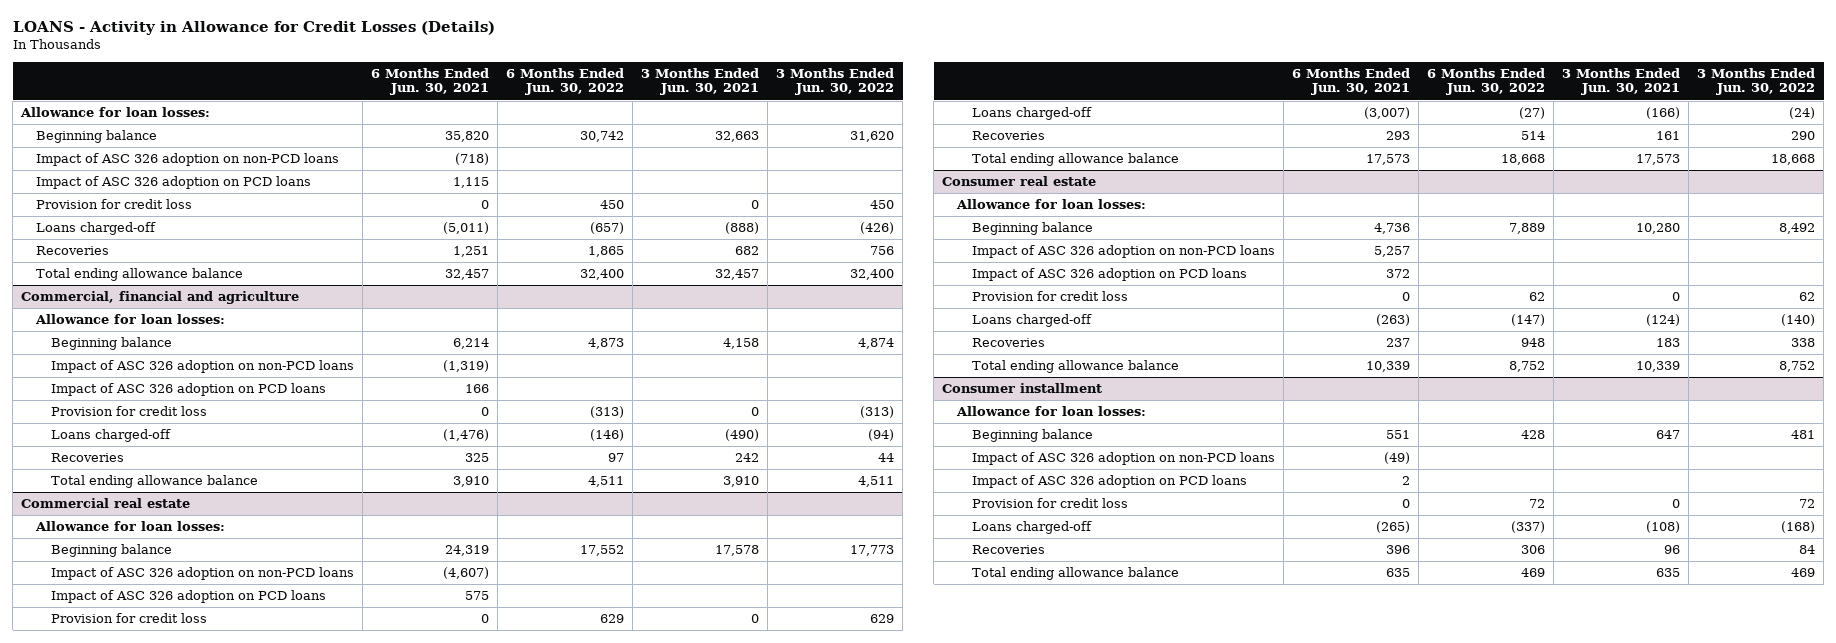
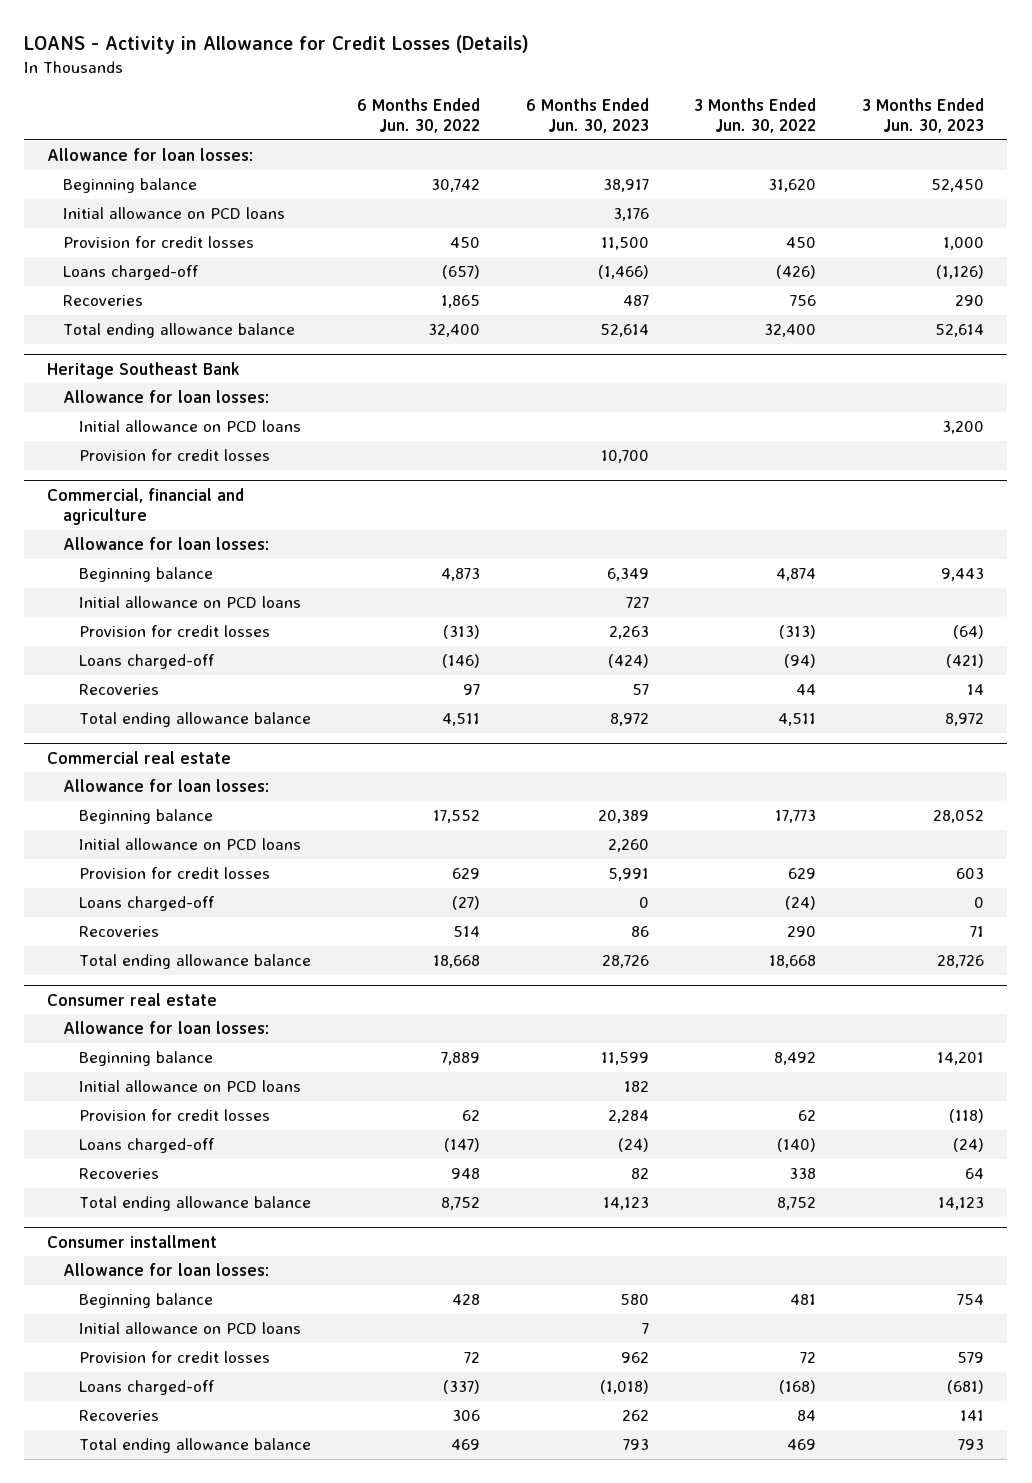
[370,67,489,96] 6 Months Ended Jun. 30, 2021 -> none
[640,67,759,96] 3 Months Ended Jun. 30, 2021 -> none
none -> [525,97,649,134] 6 Months Ended Jun. 30, 2023
none -> [862,97,985,134] 3 Months Ended Jun. 30, 2023
[36,153,340,167] Impact of ASC 326 adoption on non-PCD loans -> none
[36,176,312,190] Impact of ASC 326 adoption on PCD loans -> none
none -> [62,207,285,220] Initial allowance on PCD loans
[36,199,193,210] Provision for credit loss -> [62,236,254,249] Provision for credit losses
none -> [47,361,241,379] Heritage Southeast Bank
none -> [62,390,269,404] Allowance for loan losses:
none -> [78,420,301,433] Initial allowance on PCD loans
none -> [78,449,270,462] Provision for credit losses
[50,360,354,374] Impact of ASC 326 adoption on non-PCD loans -> none
[50,383,326,397] Impact of ASC 326 adoption on PCD loans -> none
none -> [78,596,301,609] Initial allowance on PCD loans
[50,406,207,417] Provision for credit loss -> [78,625,270,638] Provision for credit losses
[50,567,354,581] Impact of ASC 326 adoption on non-PCD loans -> none
[50,590,326,604] Impact of ASC 326 adoption on PCD loans -> none
none -> [78,838,301,851] Initial allowance on PCD loans
[50,613,207,624] Provision for credit loss -> [78,867,270,880] Provision for credit losses
[972,245,1276,259] Impact of ASC 326 adoption on non-PCD loans -> none
[972,268,1248,282] Impact of ASC 326 adoption on PCD loans -> none
none -> [78,1080,301,1093] Initial allowance on PCD loans
[972,291,1129,302] Provision for credit loss -> [78,1109,270,1122] Provision for credit losses
[972,452,1276,466] Impact of ASC 326 adoption on non-PCD loans -> none
[972,475,1248,489] Impact of ASC 326 adoption on PCD loans -> none
none -> [78,1322,301,1335] Initial allowance on PCD loans
[972,498,1129,509] Provision for credit loss -> [78,1351,270,1364] Provision for credit losses

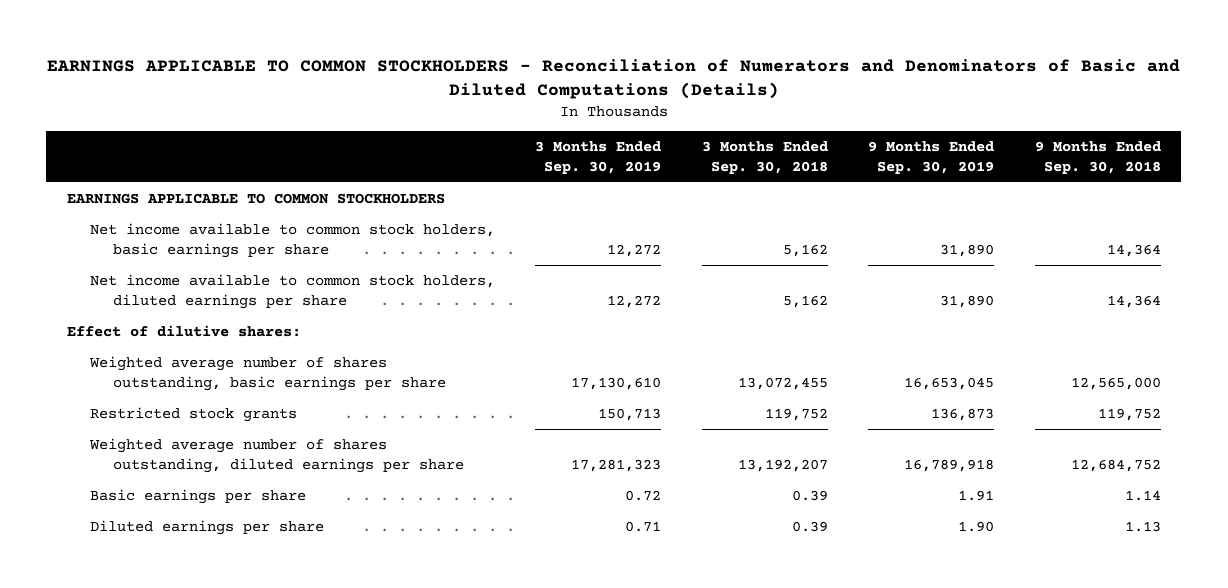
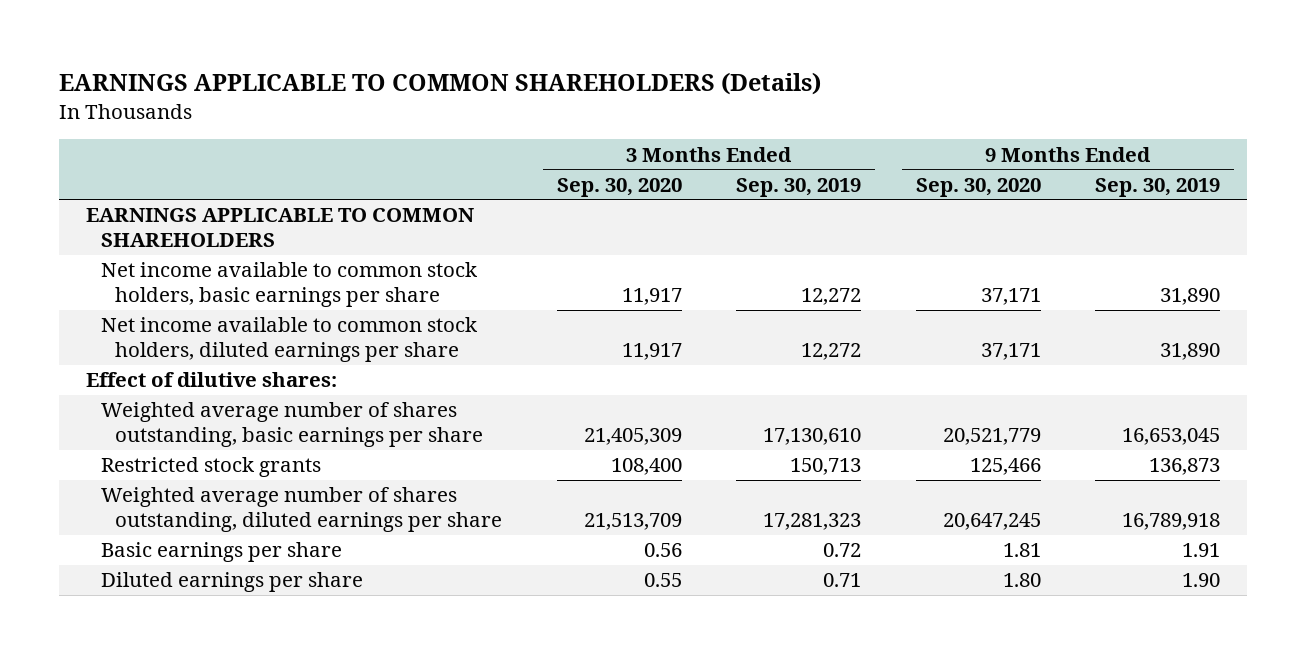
[46,58,1180,99] EARNINGS APPLICABLE TO COMMON STOCKHOLDERS - Reconciliation of Numerators and Denominators of Basic and Diluted Computations (Details) -> [58,71,821,95] EARNINGS APPLICABLE TO COMMON SHAREHOLDERS (Details)
[701,140,828,174] 3 Months Ended Sep. 30, 2018 -> none
[1035,140,1162,174] 9 Months Ended Sep. 30, 2018 -> none
none -> [556,177,682,197] Sep. 30, 2020
none -> [915,177,1041,197] Sep. 30, 2020
[66,192,445,204] EARNINGS APPLICABLE TO COMMON STOCKHOLDERS -> [85,208,474,248] EARNINGS APPLICABLE TO COMMON SHAREHOLDERS

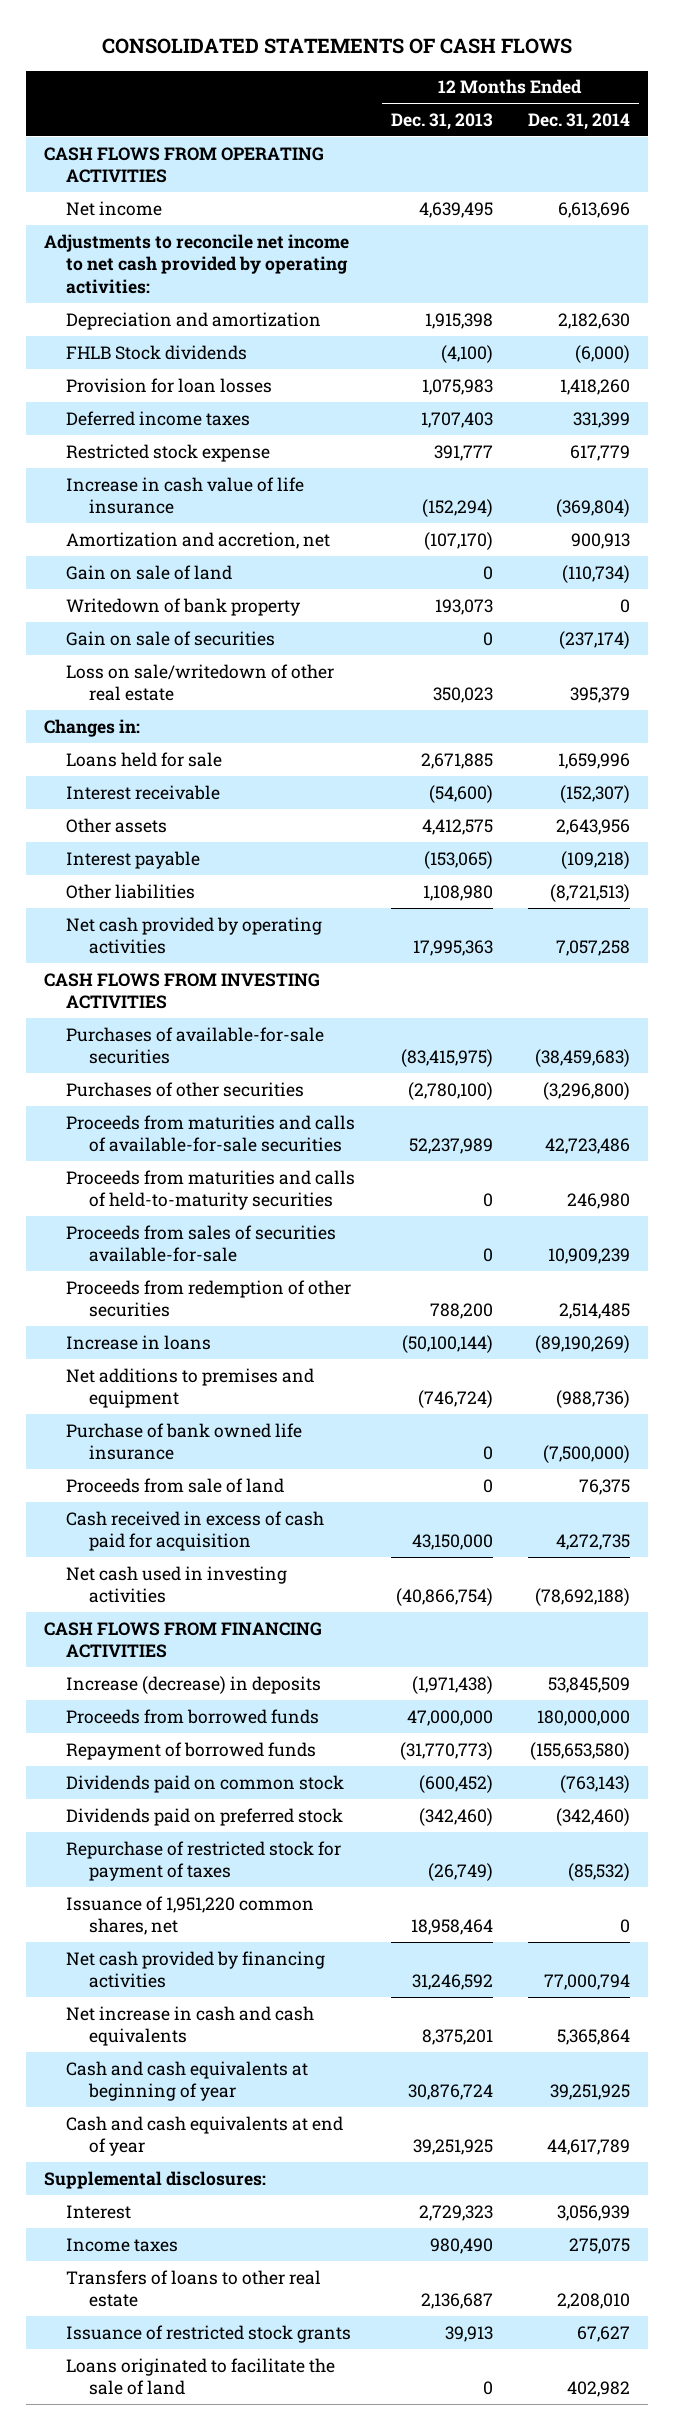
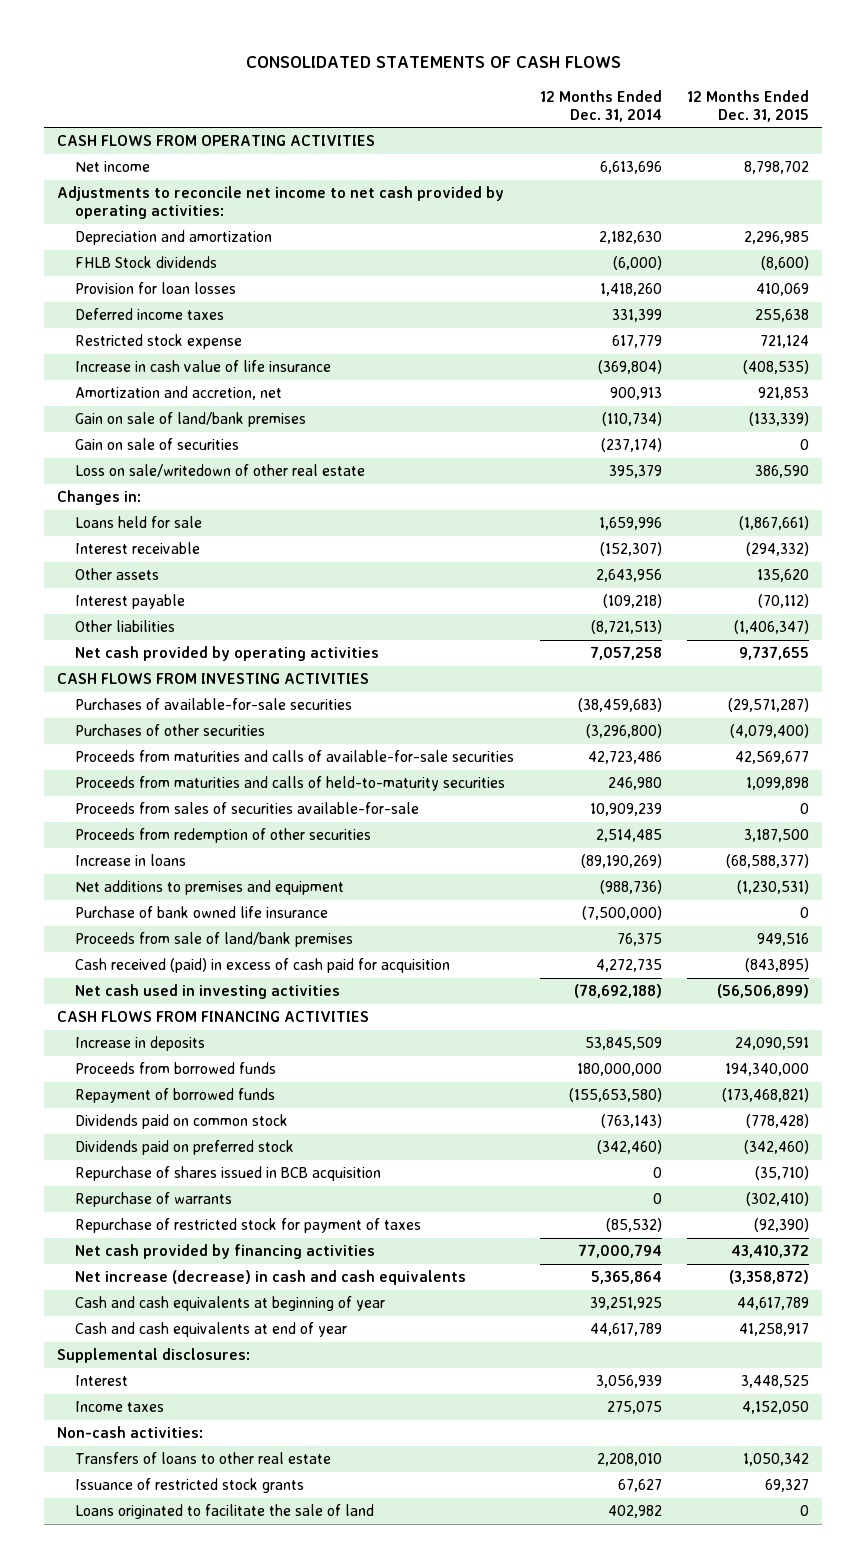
[390,112,493,130] Dec. 31, 2013 -> none
none -> [687,89,810,122] 12 Months Ended Dec. 31, 2015
[66,597,301,616] Writedown of bank property -> none
[66,564,233,580] Gain on sale of land -> [74,412,306,428] Gain on sale of land/bank premises
[66,1477,285,1493] Proceeds from sale of land -> [74,932,353,948] Proceeds from sale of land/bank premises
[66,1510,325,1552] Cash received in excess of cash paid for acquisition -> [74,958,450,974] Cash received (paid) in excess of cash paid for acquisition
[66,1675,322,1694] Increase (decrease) in deposits -> [74,1036,205,1052] Increase in deposits
none -> [74,1166,381,1182] Repurchase of shares issued in BCB acquisition
none -> [74,1192,232,1208] Repurchase of warrants
[66,1895,315,1936] Issuance of 1,951,220 common shares, net -> none
[66,2005,315,2047] Net increase in cash and cash equivalents -> [74,1270,466,1286] Net increase (decrease) in cash and cash equivalents
none -> [56,1426,203,1439] Non-cash activities:

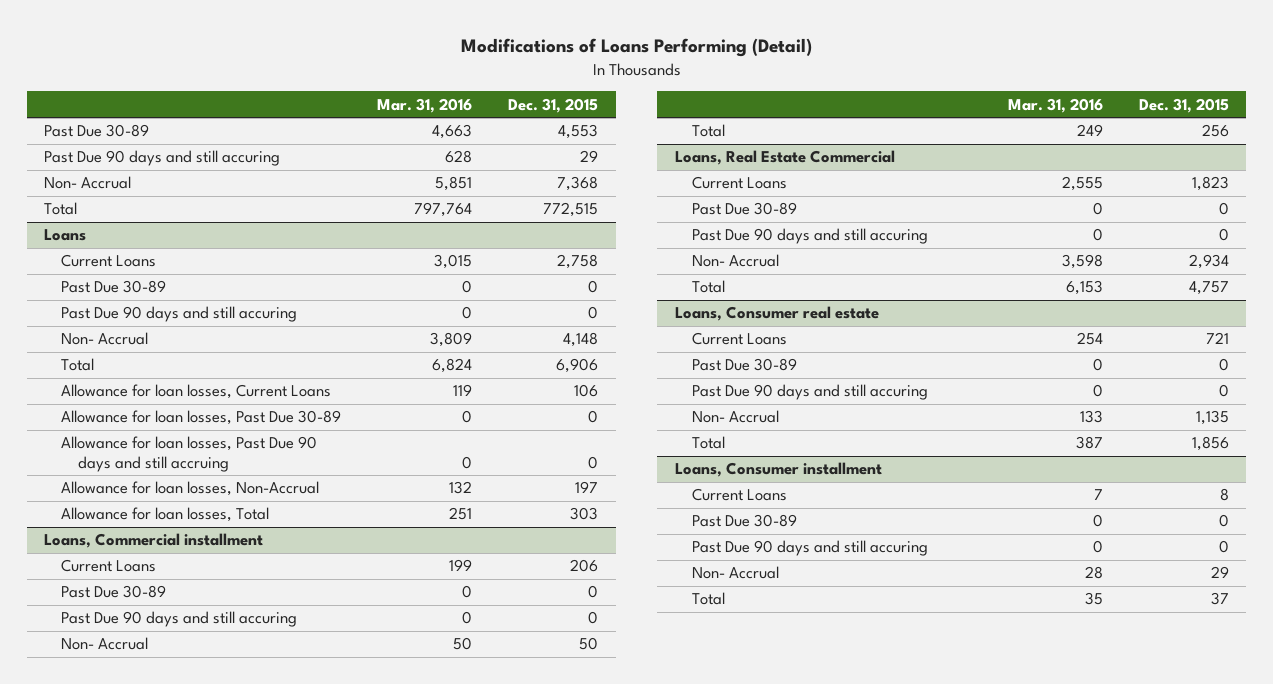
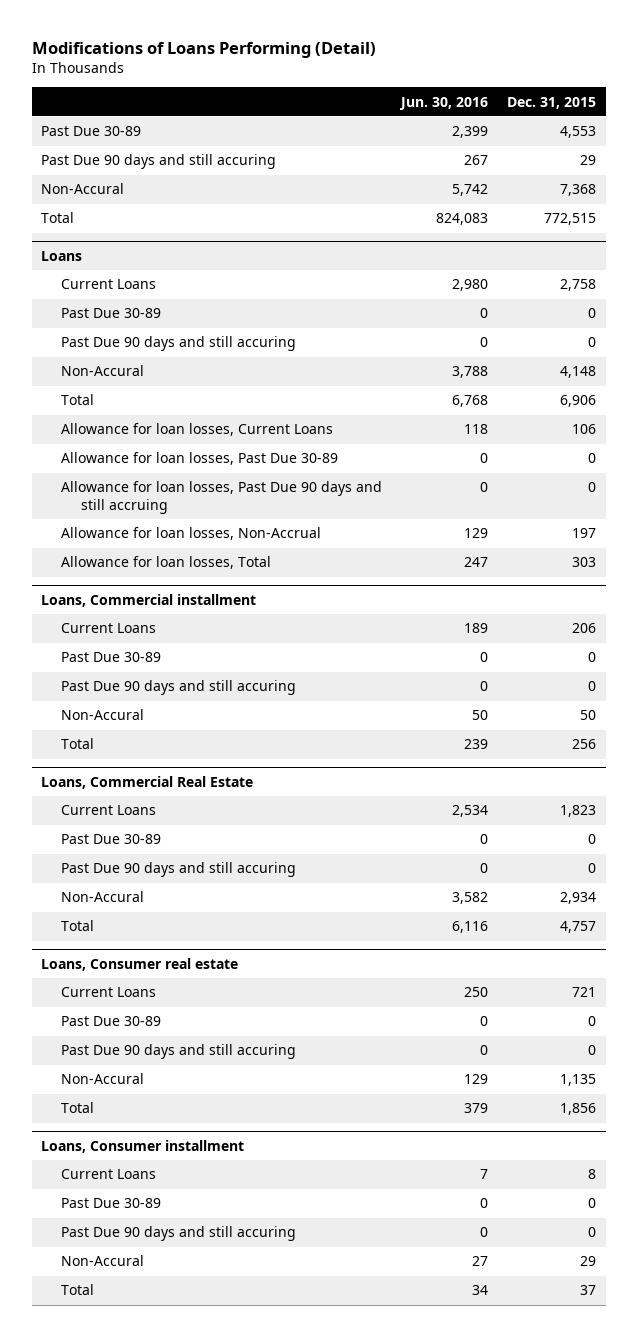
[377,97,473,113] Mar. 31, 2016 -> none
none -> [399,96,489,110] Jun. 30, 2016
[44,176,132,190] Non- Accrual -> [41,183,125,195] Non-Accural
[61,332,149,346] Non- Accrual -> [60,365,144,377] Non-Accural
[61,637,149,651] Non- Accrual -> [60,709,144,721] Non-Accural
[675,150,896,166] Loans, Real Estate Commercial -> [41,776,254,790] Loans, Commercial Real Estate
[692,254,780,268] Non- Accrual -> [60,891,144,903] Non-Accural
[692,410,780,424] Non- Accrual -> [60,1073,144,1085] Non-Accural
[692,566,780,580] Non- Accrual -> [60,1255,144,1267] Non-Accural

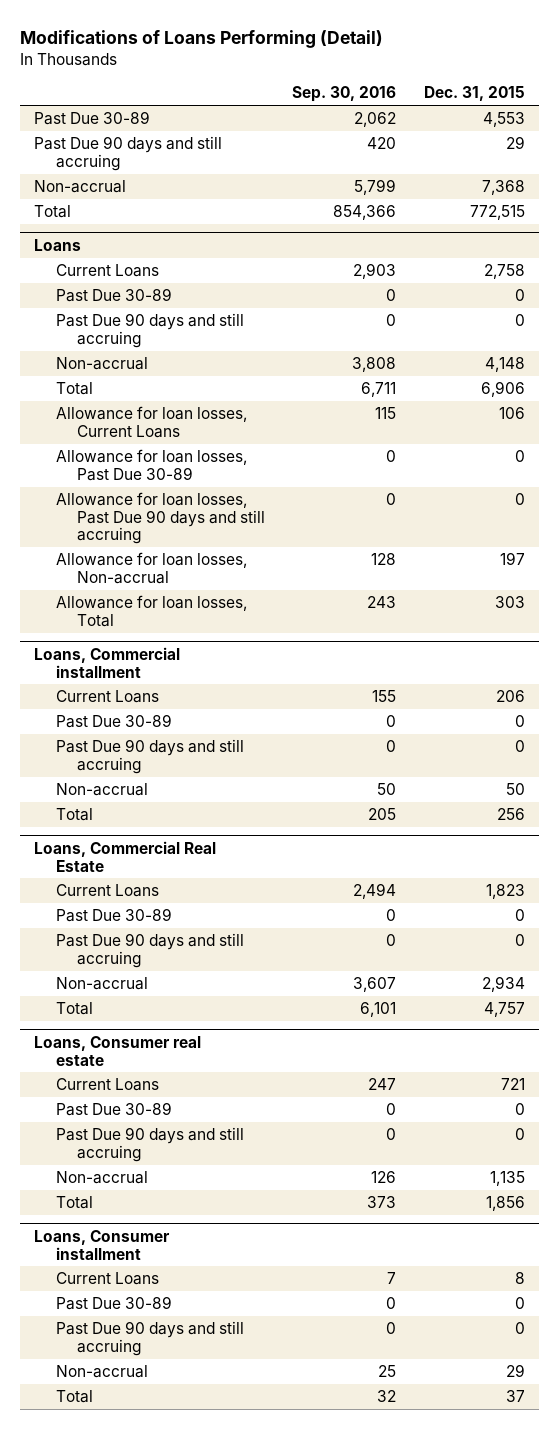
[399,96,489,110] Jun. 30, 2016 -> none
none -> [292,86,397,103] Sep. 30, 2016
[41,154,277,170] Past Due 90 days and still accuring -> [34,136,223,171] Past Due 90 days and still accruing
[41,183,125,195] Non-Accural -> [34,180,127,194] Non-accrual
[60,336,296,352] Past Due 90 days and still accuring -> [55,313,244,348] Past Due 90 days and still accruing
[60,365,144,377] Non-Accural -> [55,357,148,371] Non-accrual
[60,527,321,541] Allowance for loan losses, Non-Accrual -> [55,552,247,584] Allowance for loan losses, Non-accrual
[60,680,296,696] Past Due 90 days and still accuring -> [55,739,244,774] Past Due 90 days and still accruing
[60,709,144,721] Non-Accural -> [55,783,148,797] Non-accrual
[60,862,296,878] Past Due 90 days and still accuring -> [55,933,244,968] Past Due 90 days and still accruing
[60,891,144,903] Non-Accural -> [55,977,148,991] Non-accrual
[60,1044,296,1060] Past Due 90 days and still accuring -> [55,1127,244,1162] Past Due 90 days and still accruing
[60,1073,144,1085] Non-Accural -> [55,1171,148,1185] Non-accrual
[60,1226,296,1242] Past Due 90 days and still accuring -> [55,1321,244,1356] Past Due 90 days and still accruing
[60,1255,144,1267] Non-Accural -> [55,1365,148,1379] Non-accrual

